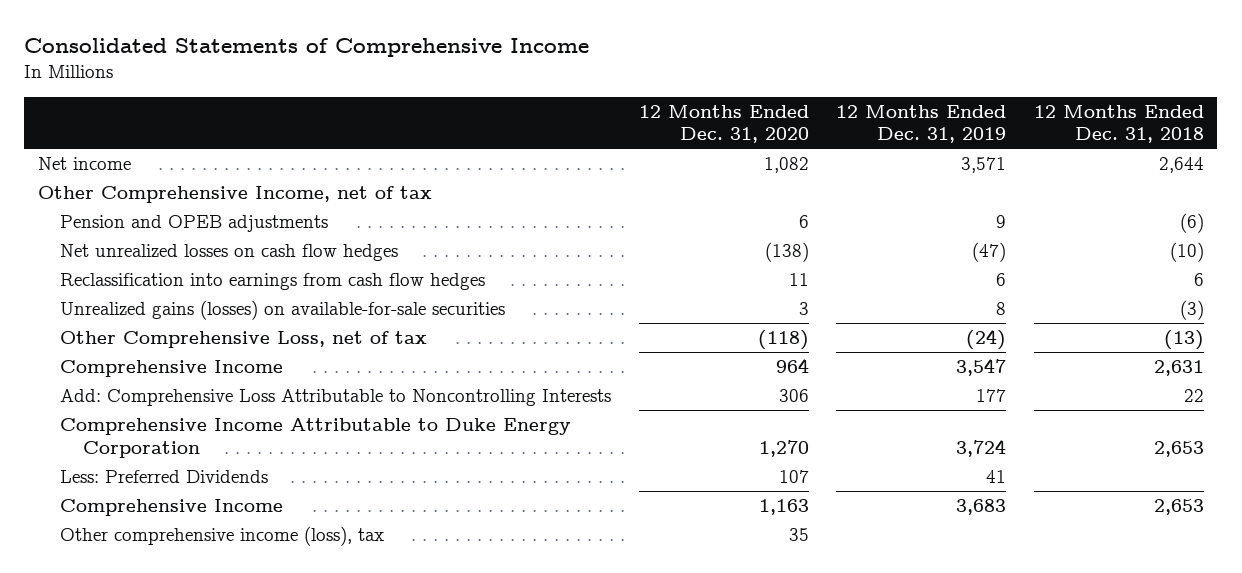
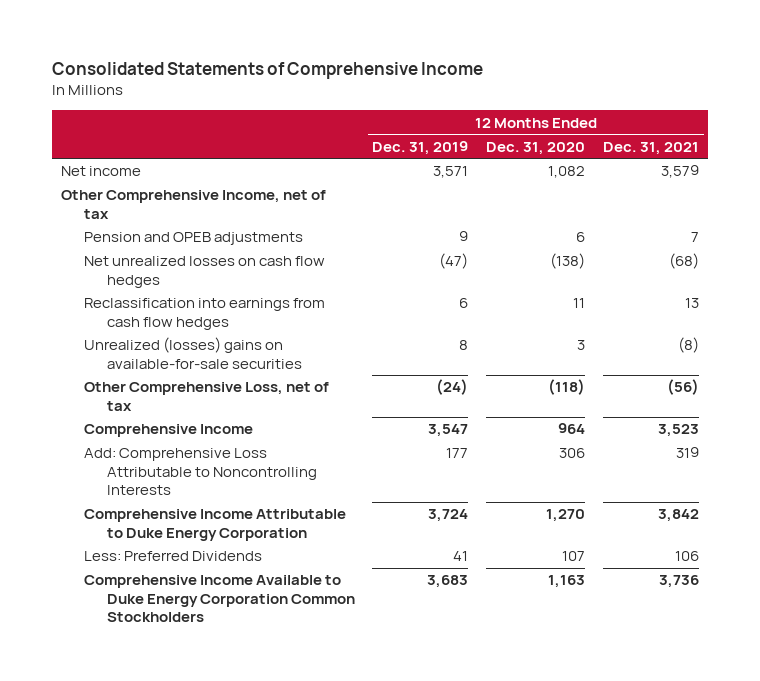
[1033,104,1204,144] 12 Months Ended Dec. 31, 2018 -> none
none -> [603,141,700,155] Dec. 31, 2021
[60,299,506,320] Unrealized gains (losses) on available-for-sale securities -> [83,337,302,369] Unrealized (losses) gains on available-for-sale securities
[60,525,385,546] Other comprehensive income (loss), tax -> none
[60,498,284,516] Comprehensive Income -> [83,575,355,623] Comprehensive Income Available to Duke Energy Corporation Common Stockholders

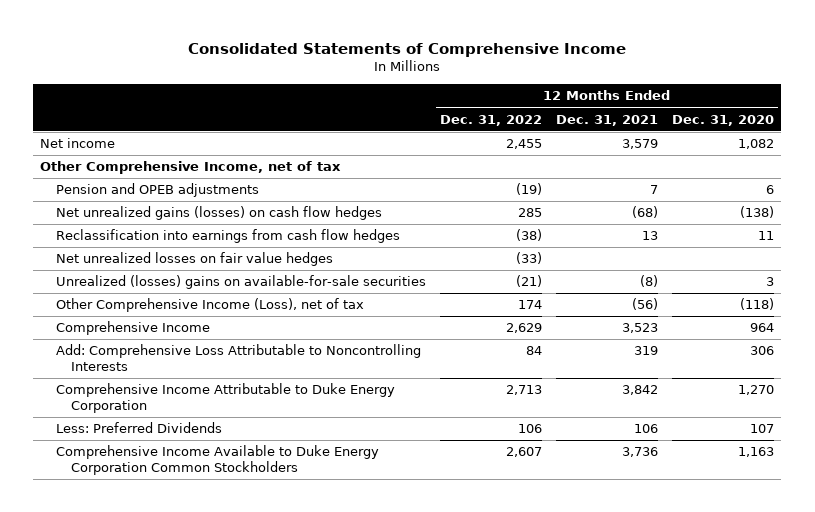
[372,140,469,155] Dec. 31, 2019 -> none
none -> [439,114,542,126] Dec. 31, 2022
[83,256,325,288] Net unrealized losses on cash flow hedges -> [55,206,382,221] Net unrealized gains (losses) on cash flow hedges
none -> [55,252,333,267] Net unrealized losses on fair value hedges
[83,382,329,411] Other Comprehensive Loss, net of tax -> [55,298,364,313] Other Comprehensive Income (Loss), net of tax

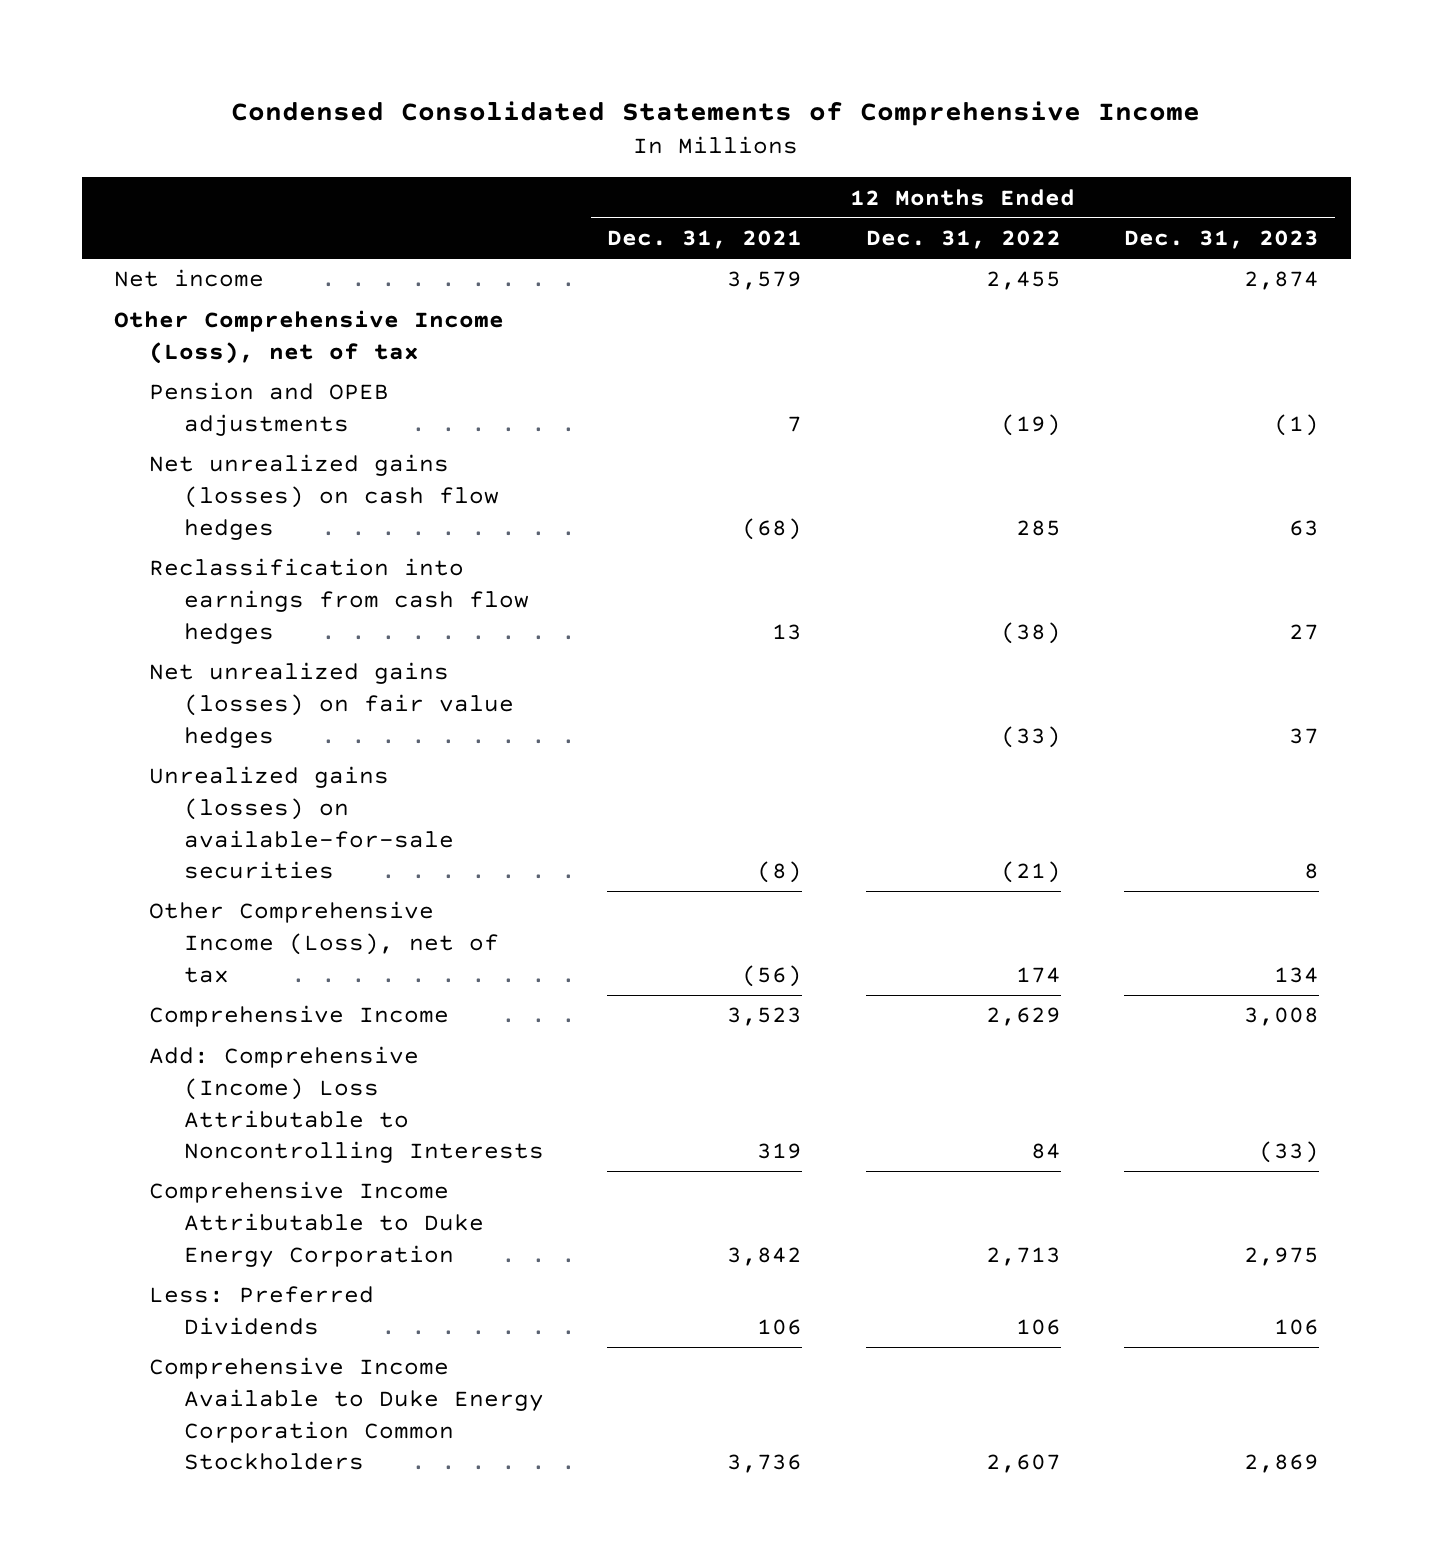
[188,42,627,57] Consolidated Statements of Comprehensive Income -> [231,100,1201,126] Condensed Consolidated Statements of Comprehensive Income
[672,114,775,126] Dec. 31, 2020 -> none
none -> [1124,230,1320,250] Dec. 31, 2023
[40,161,342,175] Other Comprehensive Income, net of tax -> [113,310,504,365] Other Comprehensive Income (Loss), net of tax
[55,252,333,267] Net unrealized losses on fair value hedges -> [148,662,514,748] Net unrealized gains (losses) on fair value hedges
[55,275,426,290] Unrealized (losses) gains on available-for-sale securities -> [148,766,454,880] Unrealized gains (losses) on available-for-sale securities
[55,344,421,372] Add: Comprehensive Loss Attributable to Noncontrolling Interests -> [148,1046,544,1164] Add: Comprehensive (Income) Loss Attributable to Noncontrolling Interests

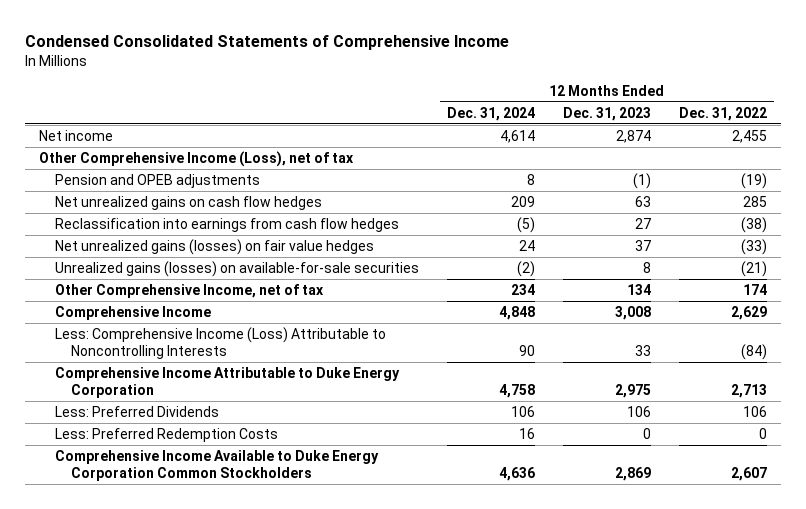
[607,230,803,250] Dec. 31, 2021 -> none
none -> [446,106,535,121] Dec. 31, 2024
[148,454,499,540] Net unrealized gains (losses) on cash flow hedges -> [54,195,322,210] Net unrealized gains on cash flow hedges
[148,901,499,983] Other Comprehensive Income (Loss), net of tax -> [54,283,324,298] Other Comprehensive Income, net of tax
[148,1046,544,1164] Add: Comprehensive (Income) Loss Attributable to Noncontrolling Interests -> [54,326,386,359] Less: Comprehensive Income (Loss) Attributable to Noncontrolling Interests
[1030,1143,1061,1160] 84 -> [741,343,768,360] (84)
[1259,1141,1320,1164] (33) -> [635,344,652,356] 33
none -> [54,427,278,442] Less: Preferred Redemption Costs

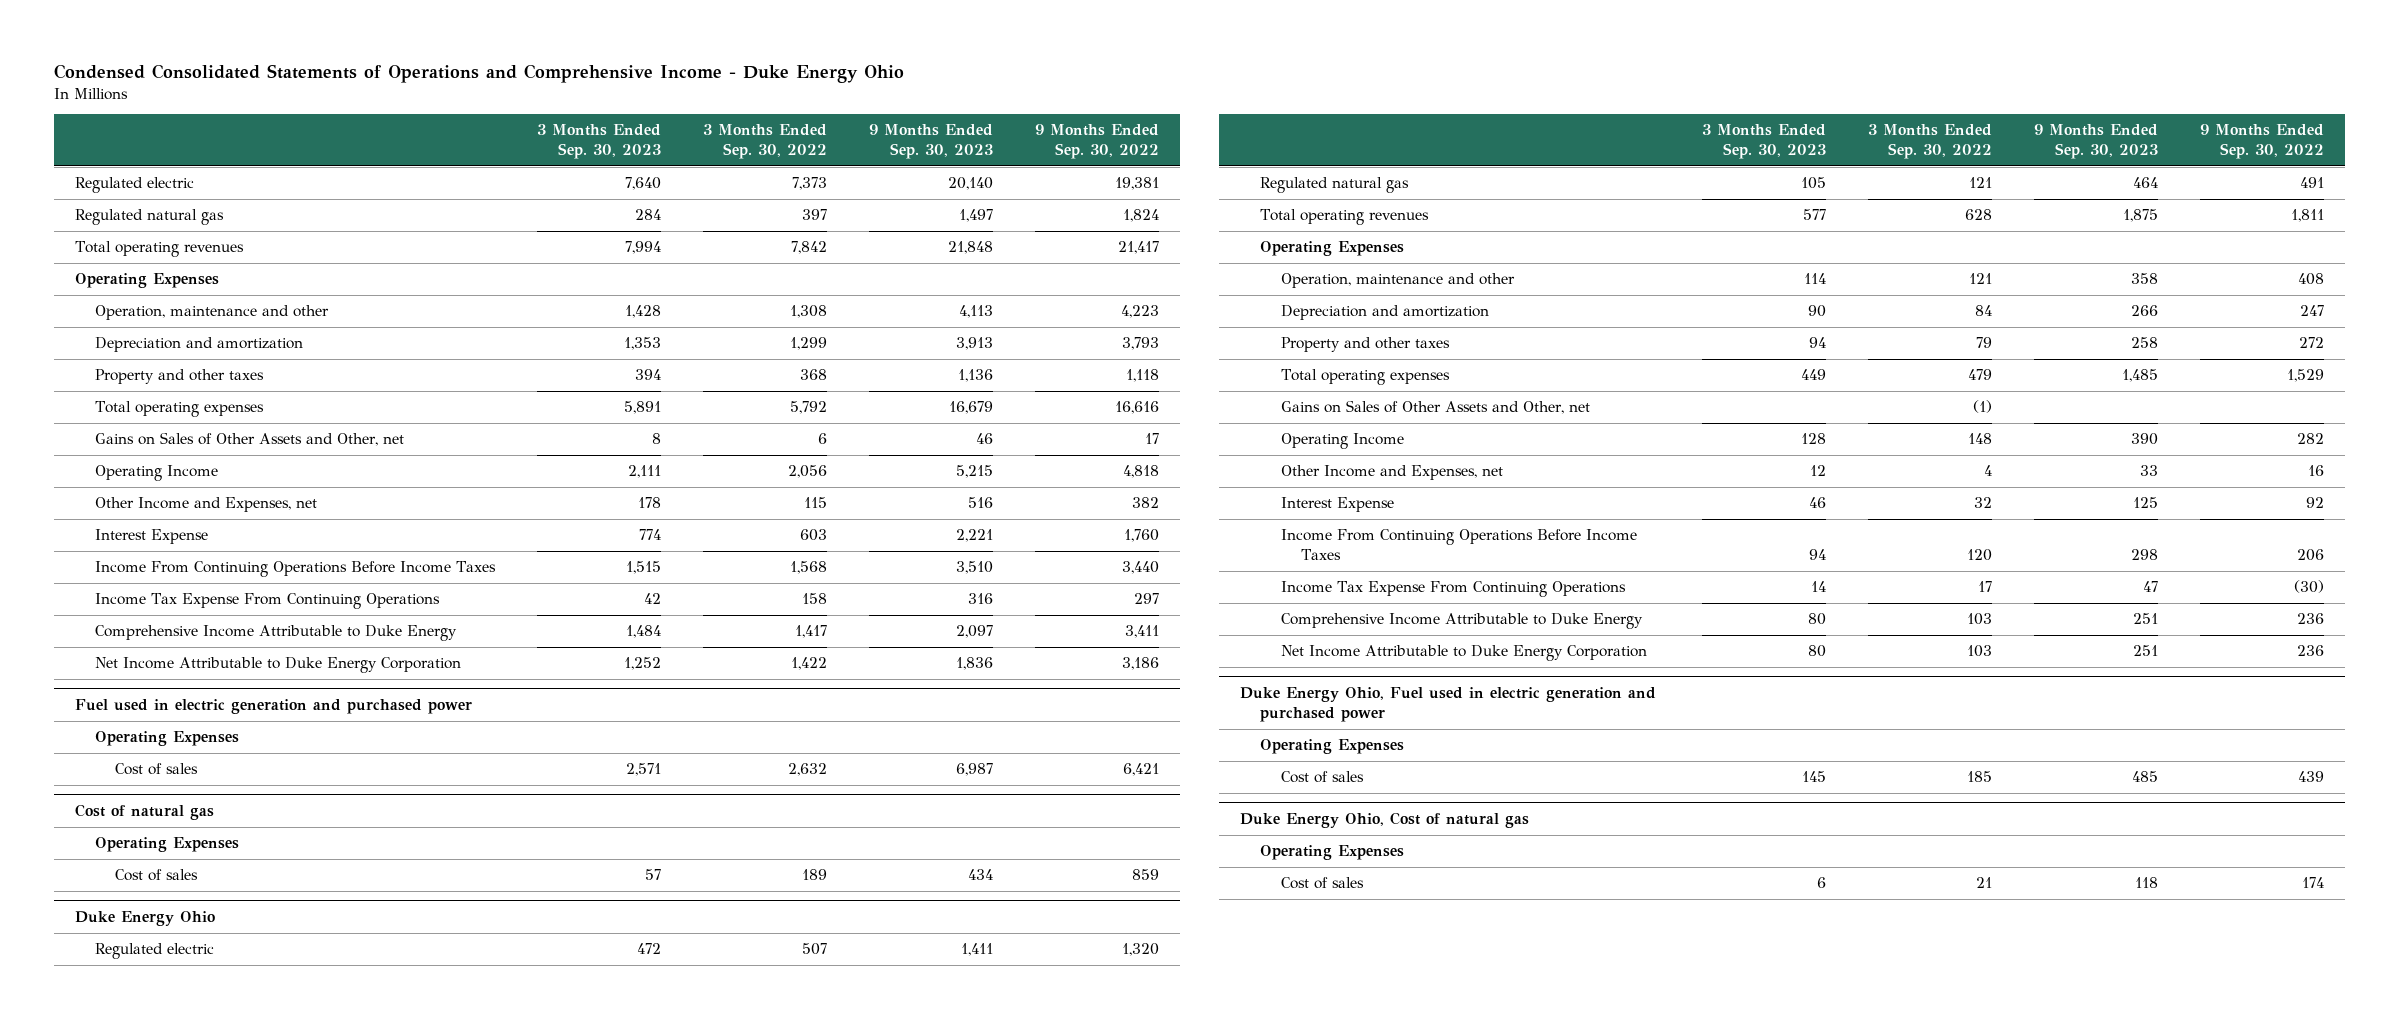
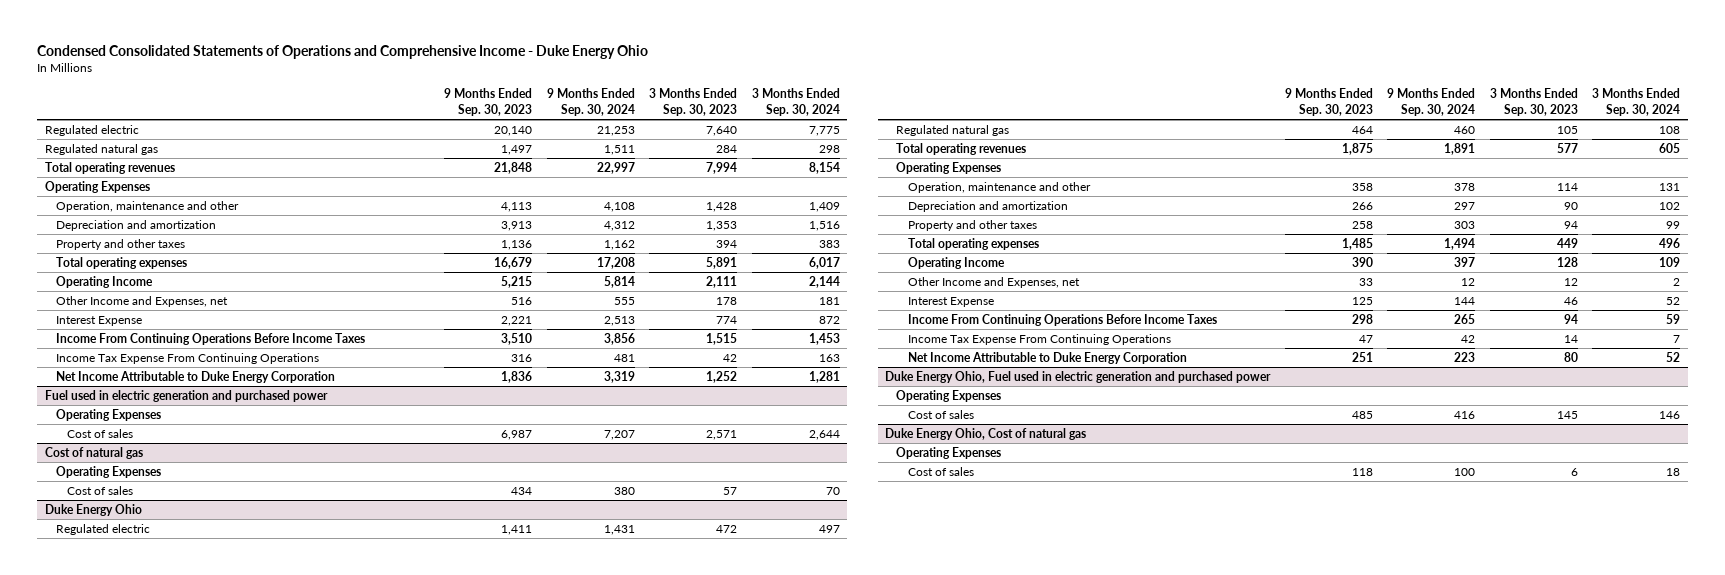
[703,124,828,160] 3 Months Ended Sep. 30, 2022 -> none
[1035,124,1160,160] 9 Months Ended Sep. 30, 2022 -> none
none -> [546,88,635,116] 9 Months Ended Sep. 30, 2024
none -> [752,88,841,116] 3 Months Ended Sep. 30, 2024
[95,432,405,447] Gains on Sales of Other Assets and Other, net -> none
[95,625,458,642] Comprehensive Income Attributable to Duke Energy -> none
[1280,400,1590,415] Gains on Sales of Other Assets and Other, net -> none
[1280,613,1643,630] Comprehensive Income Attributable to Duke Energy -> none

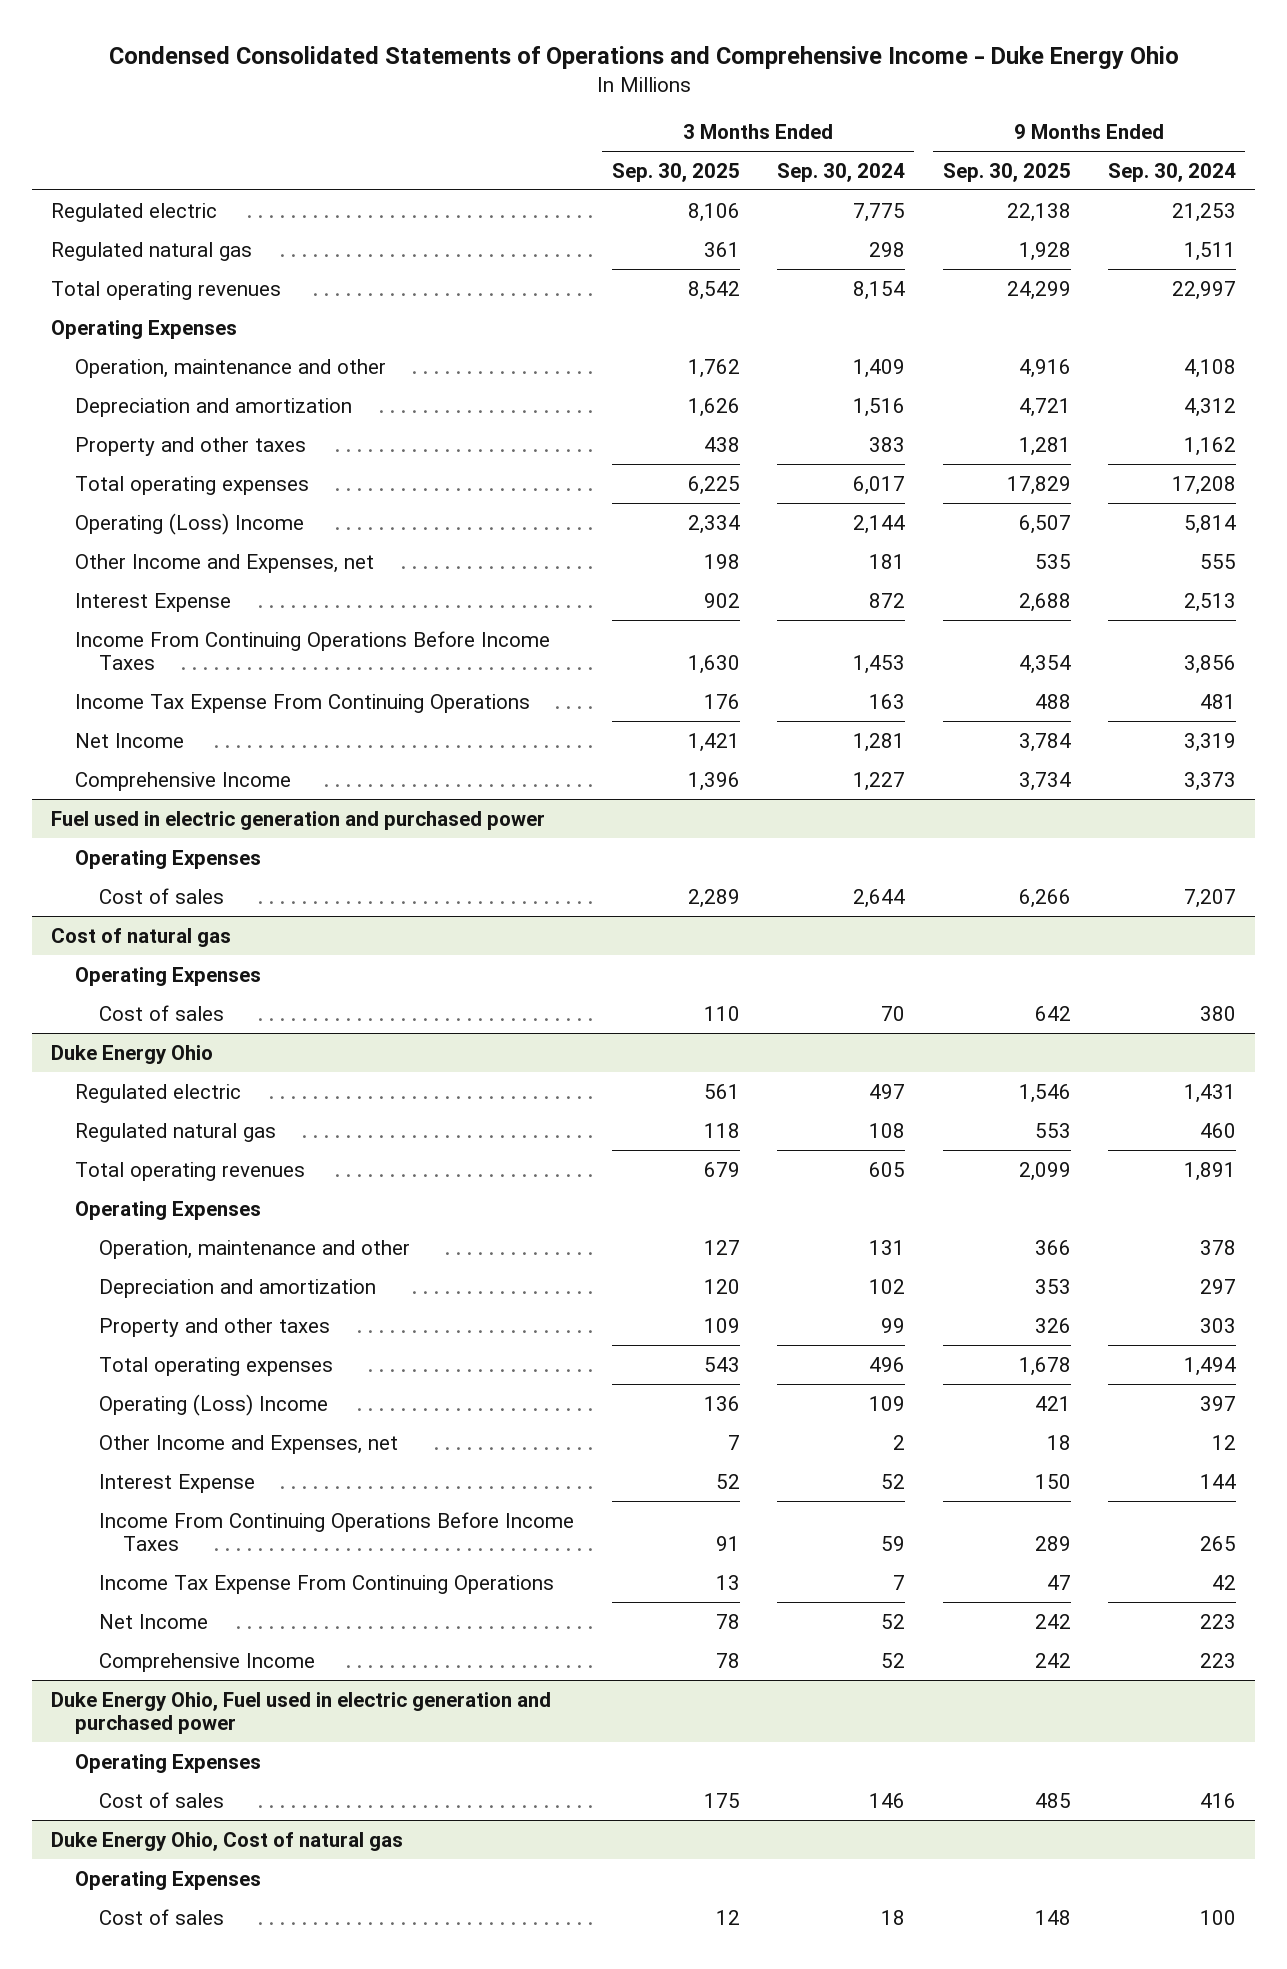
[444,88,533,116] 9 Months Ended Sep. 30, 2023 -> none
[649,88,738,116] 3 Months Ended Sep. 30, 2023 -> none
none -> [611,162,740,182] Sep. 30, 2025
none -> [942,162,1071,182] Sep. 30, 2025
[55,275,153,288] Operating Income -> [75,512,305,535] Operating (Loss) Income
[55,370,335,383] Net Income Attributable to Duke Energy Corporation -> [75,732,185,748] Net Income
none -> [75,771,292,791] Comprehensive Income
[907,256,1005,269] Operating Income -> [99,1393,329,1416] Operating (Loss) Income
[907,351,1187,364] Net Income Attributable to Duke Energy Corporation -> [99,1613,209,1629] Net Income
none -> [99,1652,316,1672] Comprehensive Income

